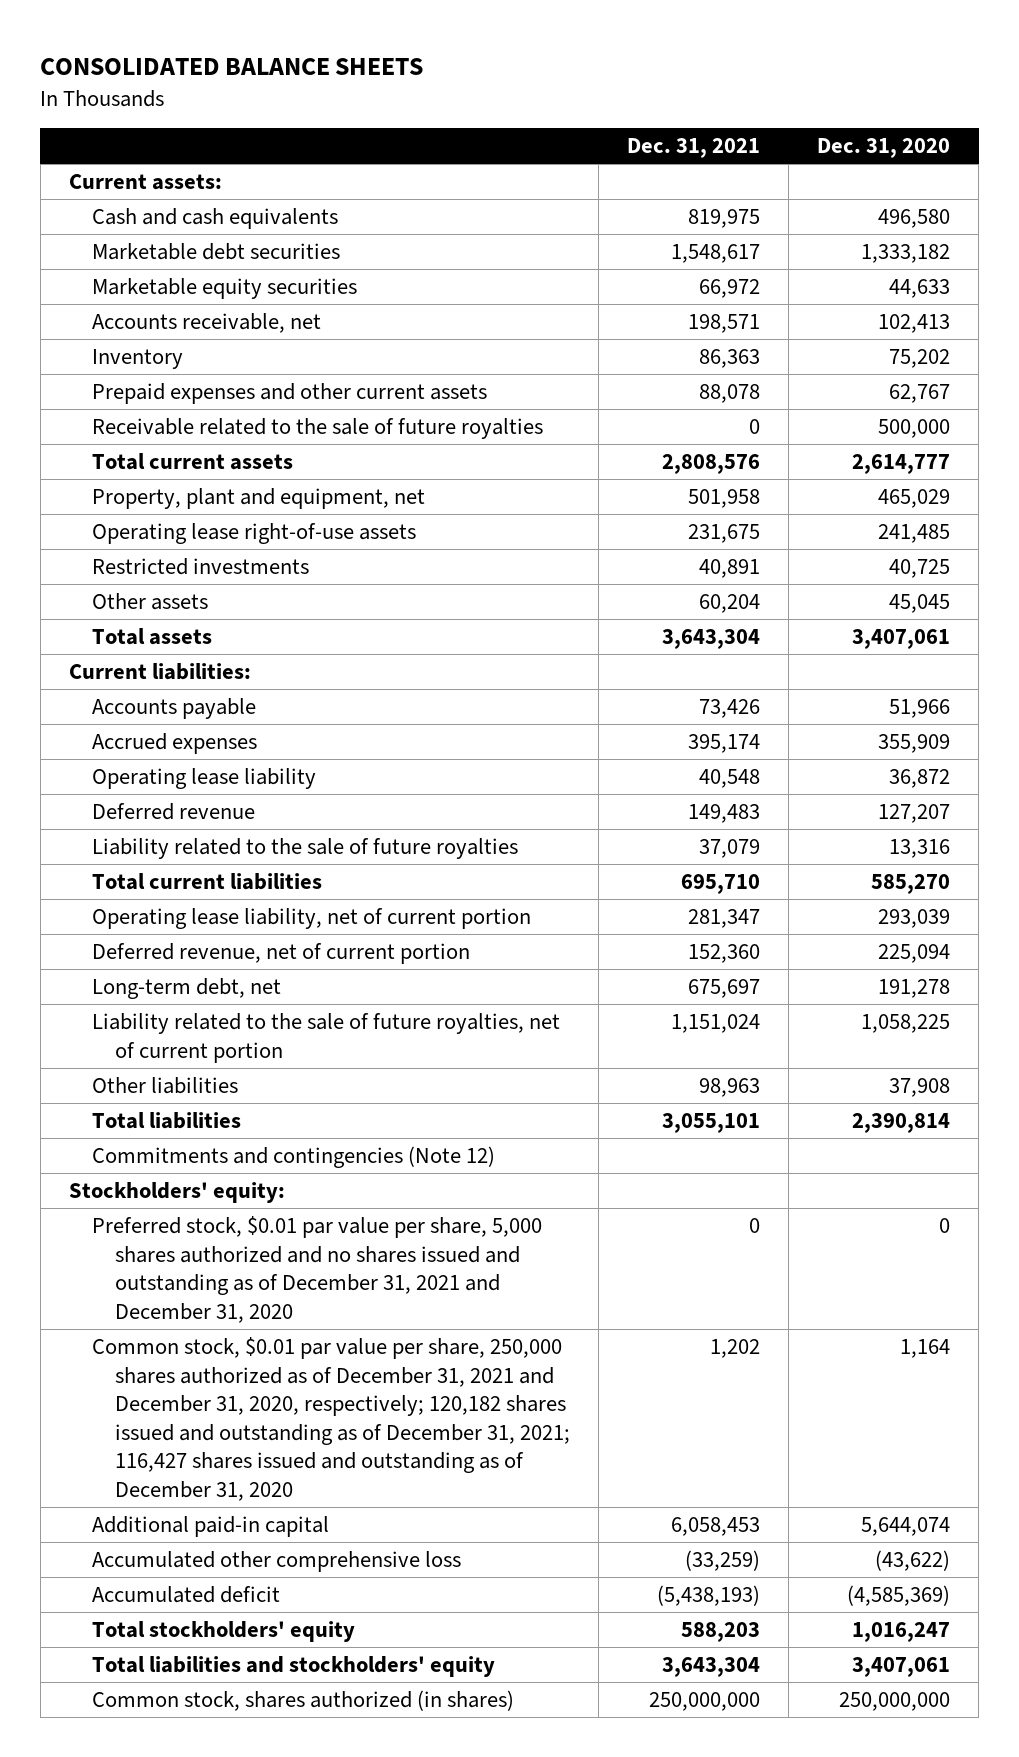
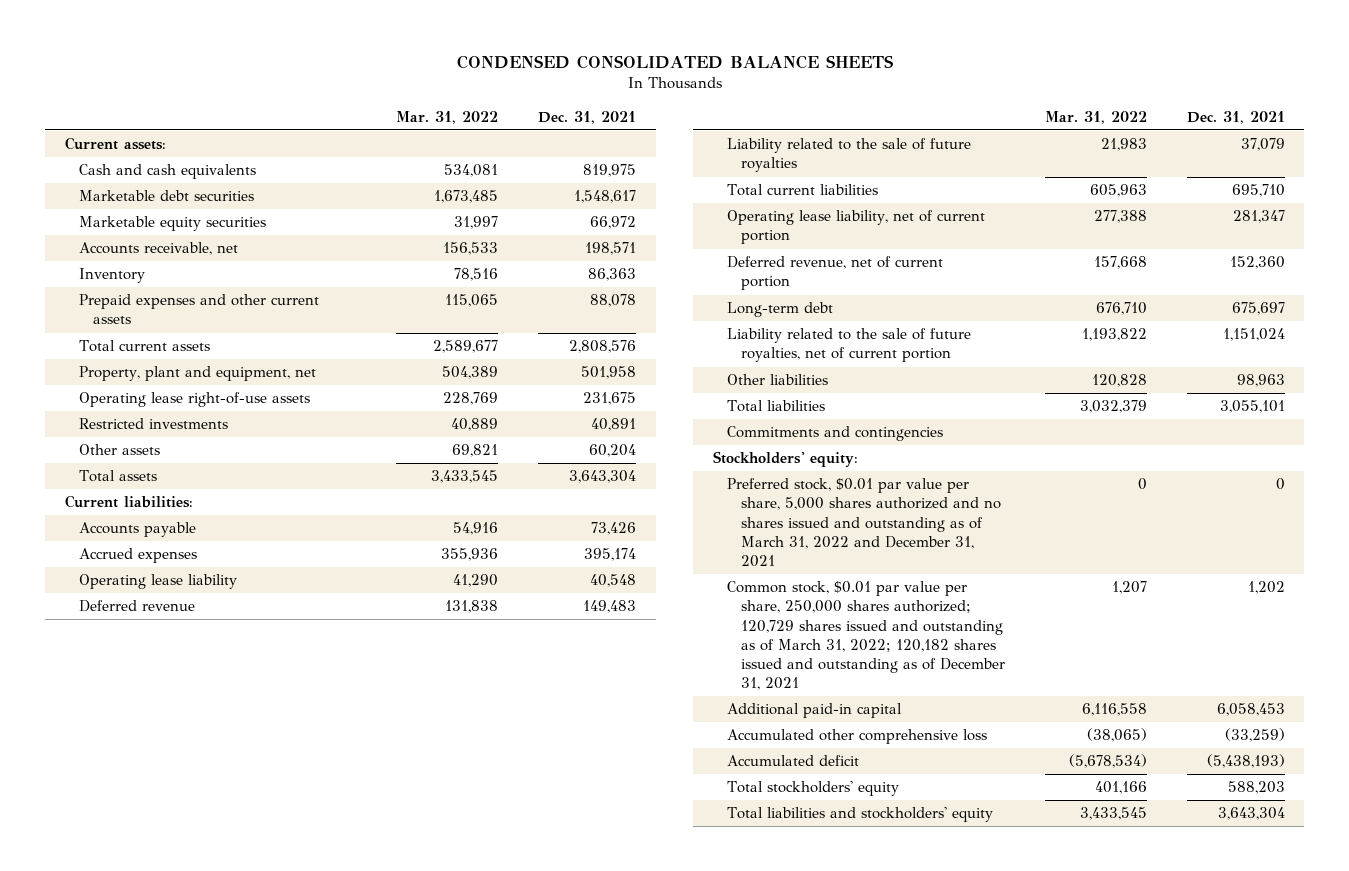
[40,58,424,76] CONSOLIDATED BALANCE SHEETS -> [456,54,893,69] CONDENSED CONSOLIDATED BALANCE SHEETS
[817,137,951,158] Dec. 31, 2020 -> none
none -> [396,110,499,124] Mar. 31, 2022
[92,417,544,439] Receivable related to the sale of future royalties -> none
[92,977,282,999] Long-term debt, net -> [727,302,834,318] Long-term debt
[92,1145,496,1168] Commitments and contingencies (Note 12) -> [727,426,944,442] Commitments and contingencies
[92,1215,543,1323] Preferred stock, $0.01 par value per share, 5,000 shares authorized and no shares issued and outstanding as of December 31, 2021 and December 31, 2020 -> [727,478,1002,567] Preferred stock, $0.01 par value per share, 5,000 shares authorized and no shares issued and outstanding as of March 31, 2022 and December 31, 2021
[92,1336,571,1502] Common stock, $0.01 par value per share, 250,000 shares authorized as of December 31, 2021 and December 31, 2020, respectively; 120,182 shares issued and outstanding as of December 31, 2021; 116,427 shares issued and outstanding as of December 31, 2020 -> [727,581,1006,690] Common stock, $0.01 par value per share, 250,000 shares authorized; 120,729 shares issued and outstanding as of March 31, 2022; 120,182 shares issued and outstanding as of December 31, 2021
[92,1689,515,1711] Common stock, shares authorized (in shares) -> none

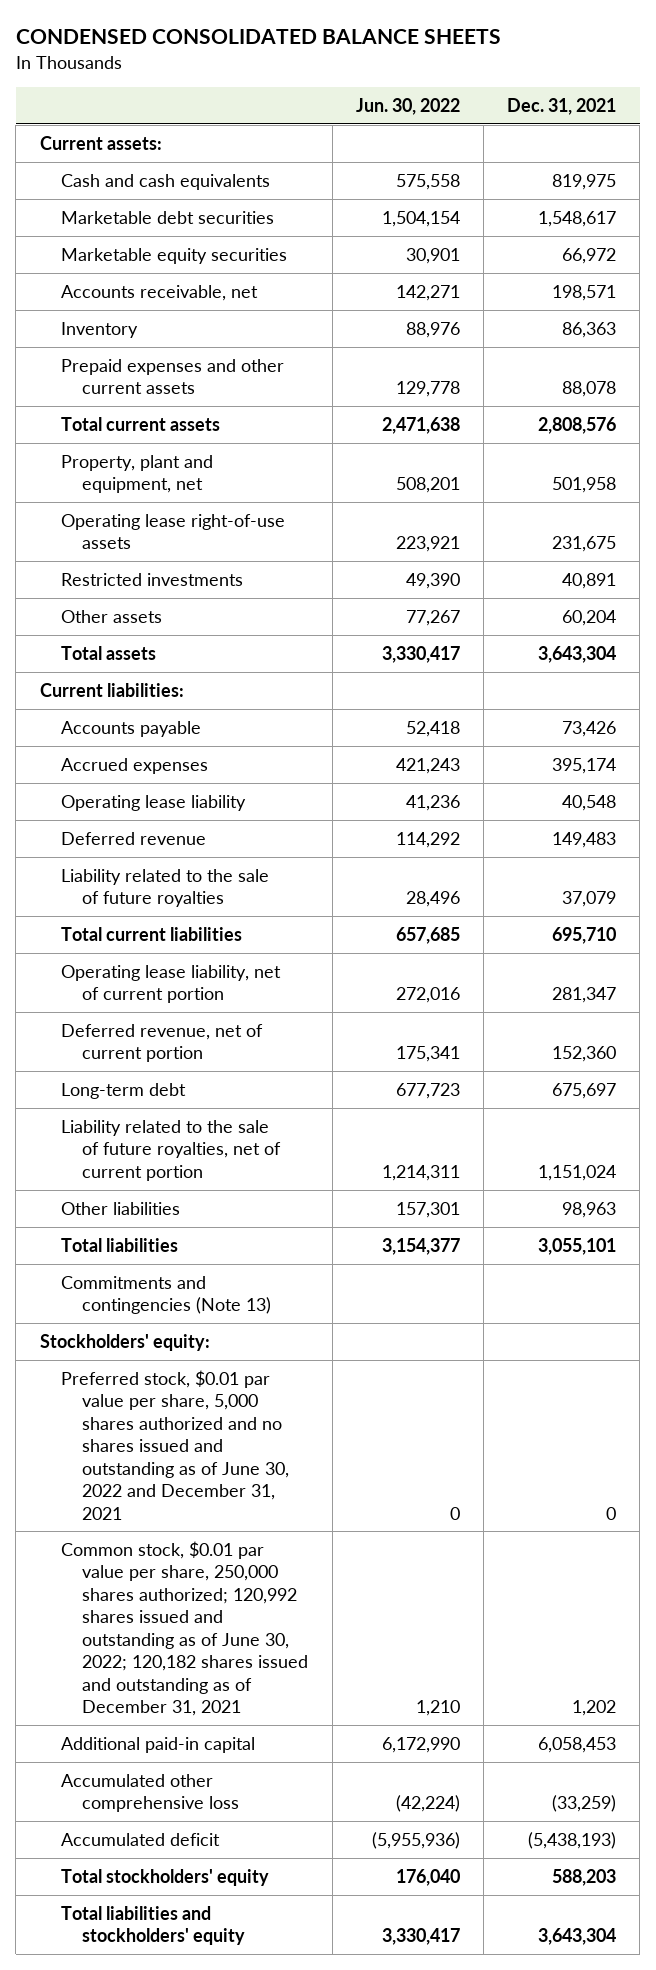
[396,110,499,124] Mar. 31, 2022 -> none
none -> [355,97,460,115] Jun. 30, 2022
[727,426,944,442] Commitments and contingencies -> [60,1275,272,1315] Commitments and contingencies (Note 13)
[727,478,1002,567] Preferred stock, $0.01 par value per share, 5,000 shares authorized and no shares issued and outstanding as of March 31, 2022 and December 31, 2021 -> [60,1369,290,1520] Preferred stock, $0.01 par value per share, 5,000 shares authorized and no shares issued and outstanding as of June 30, 2022 and December 31, 2021
[727,581,1006,690] Common stock, $0.01 par value per share, 250,000 shares authorized; 120,729 shares issued and outstanding as of March 31, 2022; 120,182 shares issued and outstanding as of December 31, 2021 -> [60,1540,309,1716] Common stock, $0.01 par value per share, 250,000 shares authorized; 120,992 shares issued and outstanding as of June 30, 2022; 120,182 shares issued and outstanding as of December 31, 2021

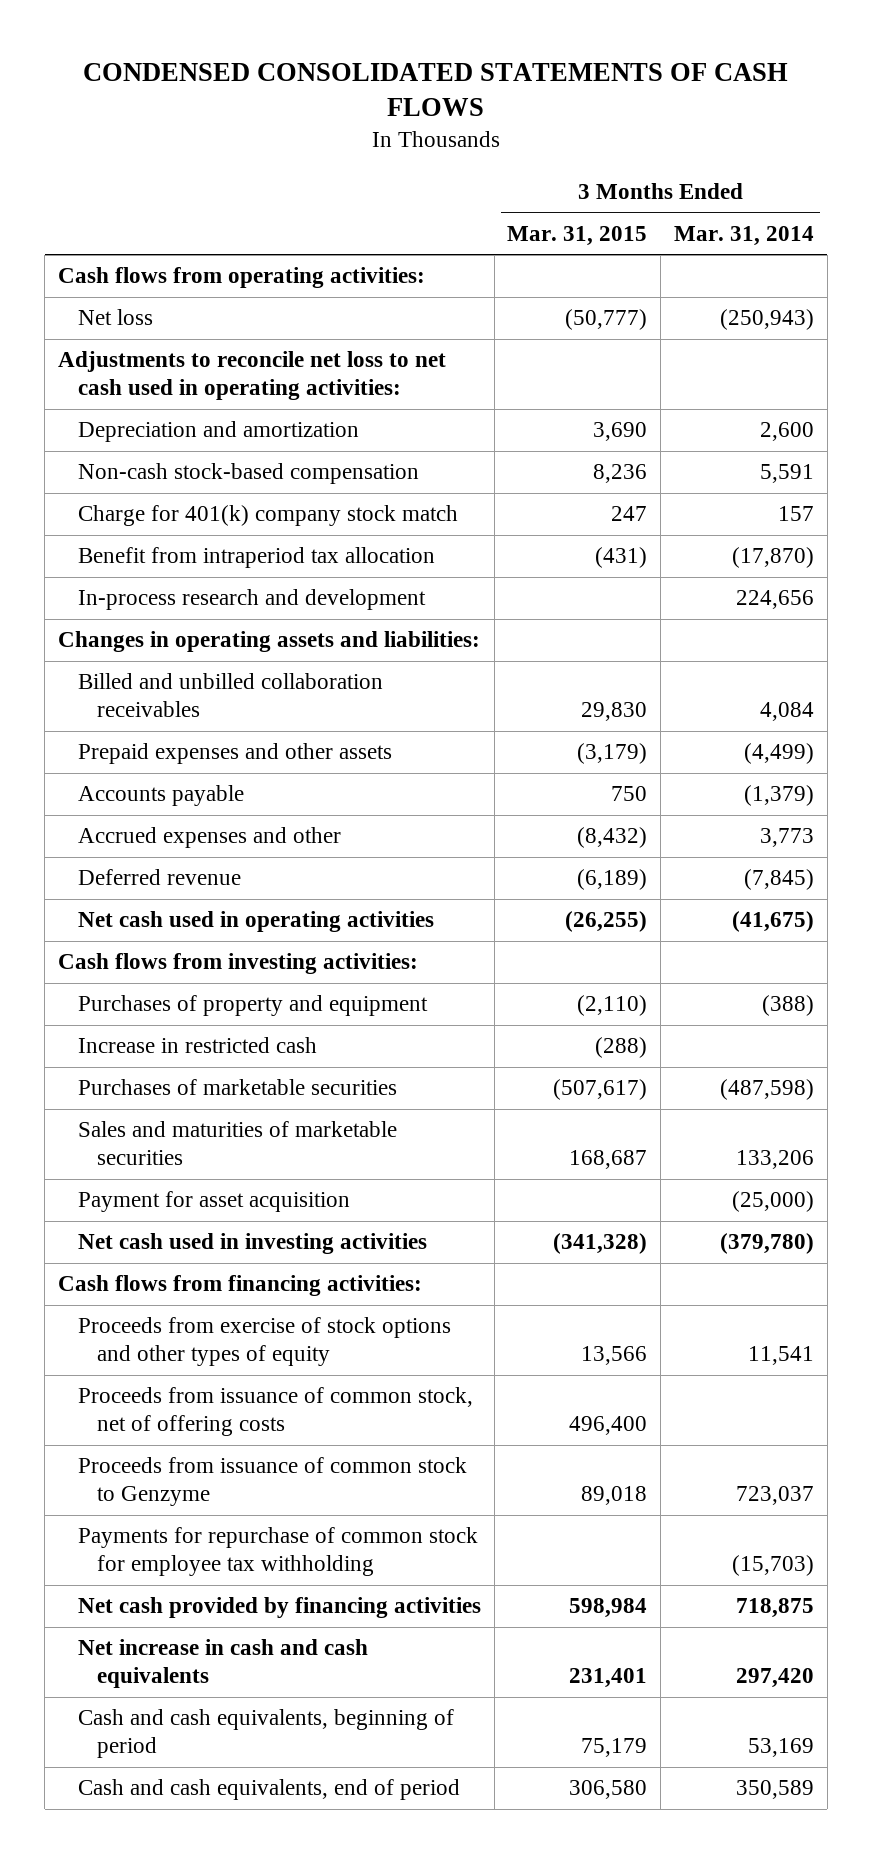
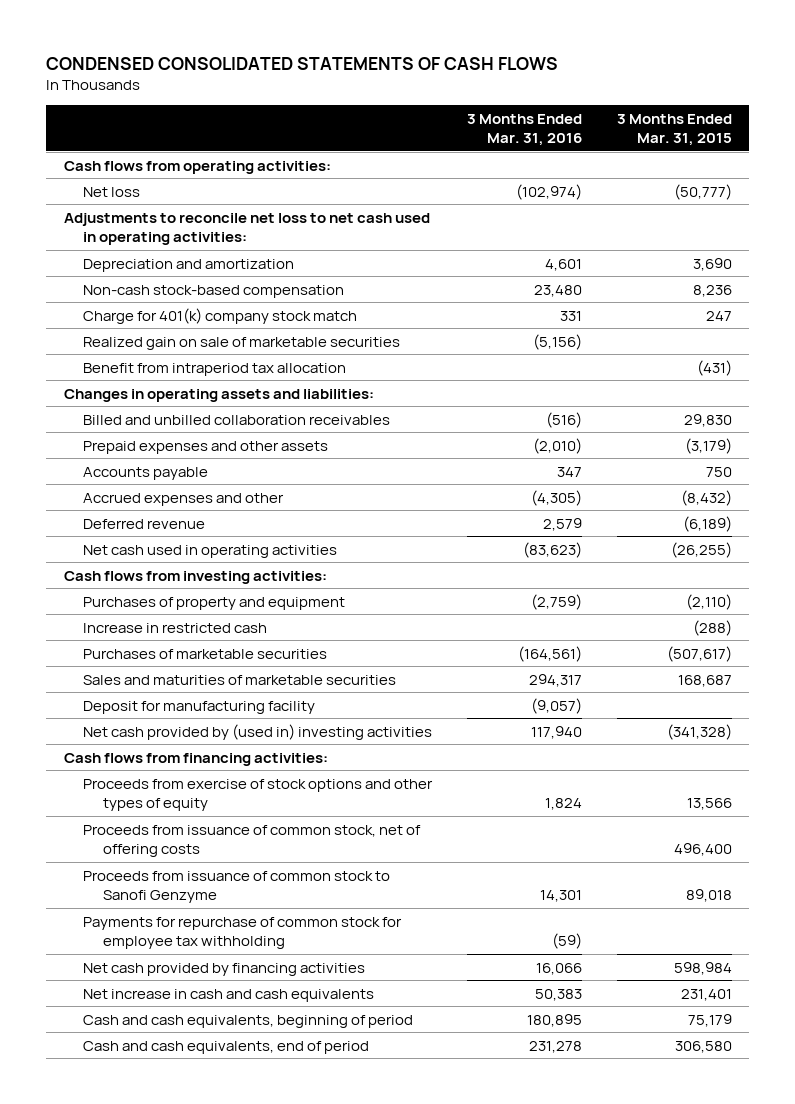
[673,225,814,246] Mar. 31, 2014 -> none
none -> [466,113,582,147] 3 Months Ended Mar. 31, 2016
none -> [83,336,401,350] Realized gain on sale of marketable securities
[77,589,426,611] In-process research and development -> none
[77,1191,350,1213] Payment for asset acquisition -> none
none -> [83,700,316,714] Deposit for manufacturing facility
[77,1233,427,1255] Net cash used in investing activities -> [83,723,433,740] Net cash provided by (used in) investing activities
[77,1457,467,1507] Proceeds from issuance of common stock to Genzyme -> [83,870,391,904] Proceeds from issuance of common stock to Sanofi Genzyme

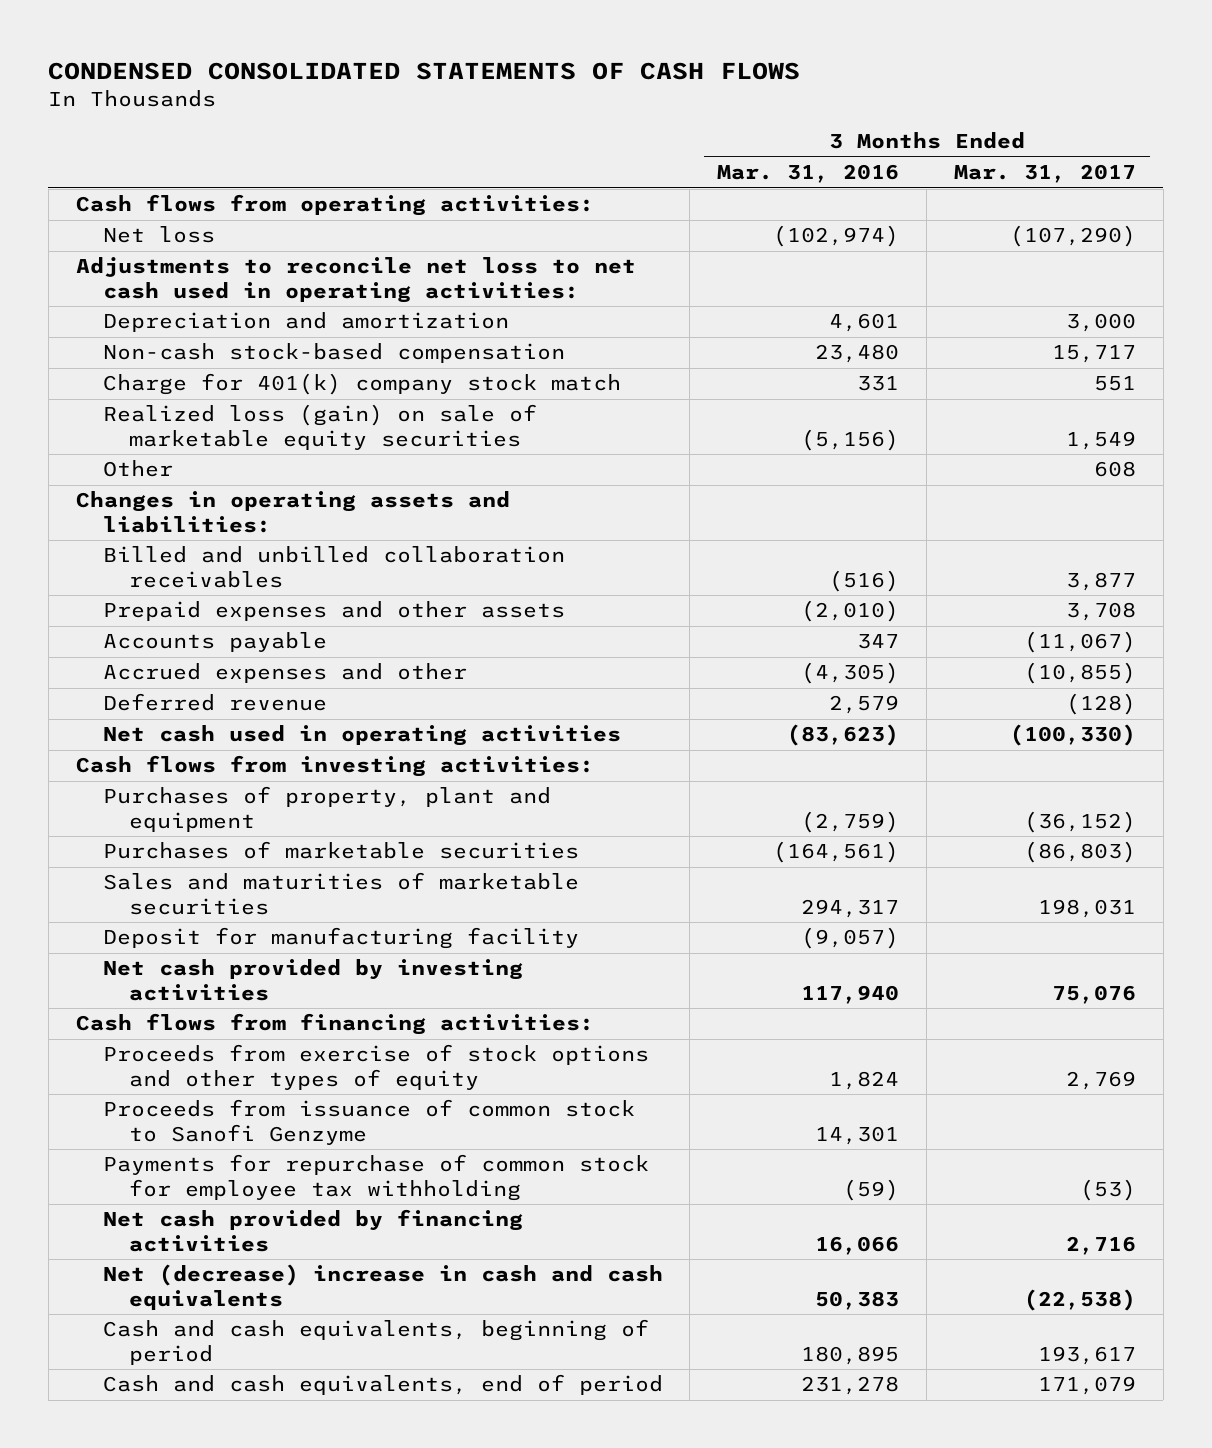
[616,113,732,147] 3 Months Ended Mar. 31, 2015 -> none
none -> [953,164,1136,184] Mar. 31, 2017
[83,362,347,376] Benefit from intraperiod tax allocation -> none
[83,336,401,350] Realized gain on sale of marketable securities -> [102,404,537,450] Realized loss (gain) on sale of marketable equity securities
none -> [102,460,173,478] Other
[83,622,268,633] Increase in restricted cash -> none
[83,596,346,610] Purchases of property and equipment -> [102,786,551,832] Purchases of property, plant and equipment
[83,723,433,740] Net cash provided by (used in) investing activities -> [102,959,523,1001] Net cash provided by investing activities
[83,824,422,858] Proceeds from issuance of common stock, net of offering costs -> none
[83,988,375,1002] Net increase in cash and cash equivalents -> [102,1264,663,1310] Net (decrease) increase in cash and cash equivalents

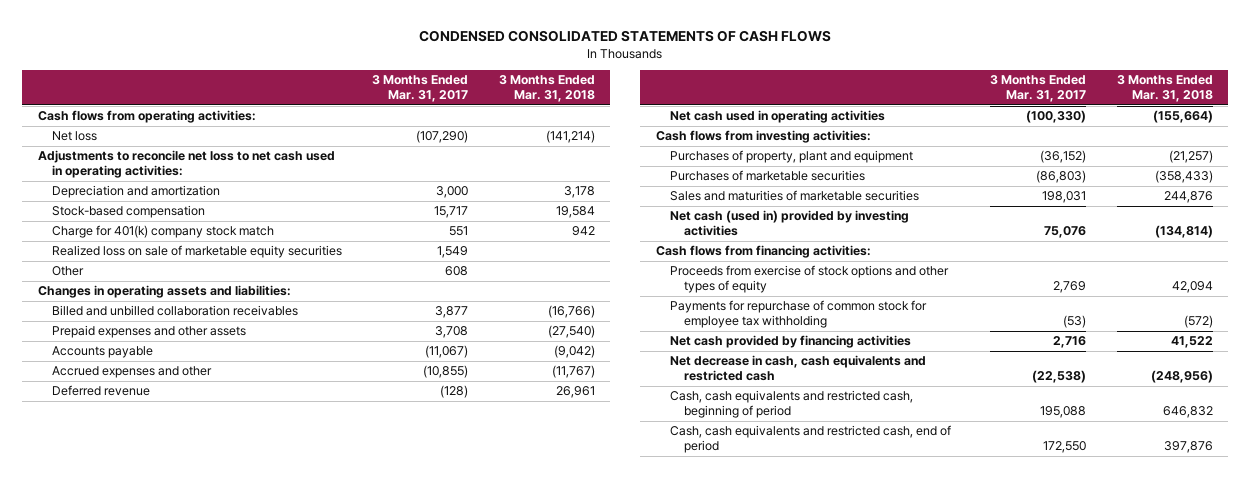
[717,164,900,184] Mar. 31, 2016 -> none
none -> [498,75,595,103] 3 Months Ended Mar. 31, 2018
[102,343,565,364] Non-cash stock-based compensation -> [51,205,205,219] Stock-based compensation
[102,404,537,450] Realized loss (gain) on sale of marketable equity securities -> [51,245,342,259] Realized loss on sale of marketable equity securities
[102,927,579,950] Deposit for manufacturing facility -> none
[102,959,523,1001] Net cash provided by investing activities -> [670,210,910,237] Net cash (used in) provided by investing activities
[102,1099,635,1145] Proceeds from issuance of common stock to Sanofi Genzyme -> none
[102,1264,663,1310] Net (decrease) increase in cash and cash equivalents -> [670,355,927,382] Net decrease in cash, cash equivalents and restricted cash
[102,1319,649,1365] Cash and cash equivalents, beginning of period -> [670,390,914,419] Cash, cash equivalents and restricted cash, beginning of period
[1037,1345,1136,1365] 193,617 -> [1040,406,1087,419] 195,088
[102,1374,663,1396] Cash and cash equivalents, end of period -> [670,425,952,454] Cash, cash equivalents and restricted cash, end of period
[1037,1376,1136,1396] 171,079 -> [1043,441,1087,454] 172,550

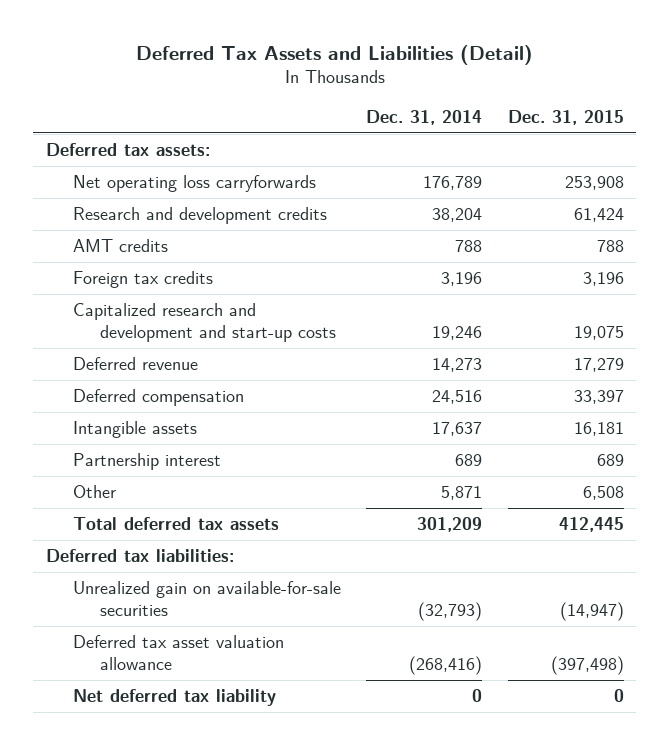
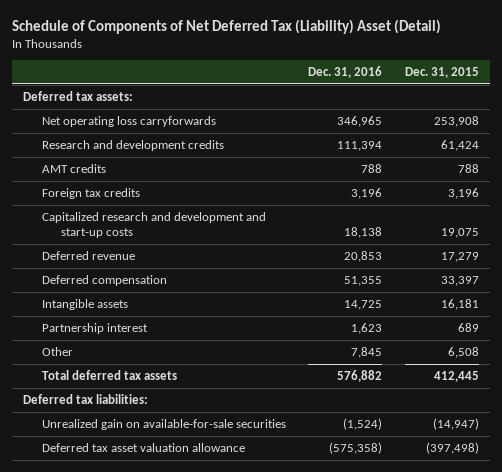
[135,45,533,66] Deferred Tax Assets and Liabilities (Detail) -> [11,18,441,34] Schedule of Components of Net Deferred Tax (Liability) Asset (Detail)
[366,109,483,125] Dec. 31, 2014 -> none
none -> [308,65,383,78] Dec. 31, 2016
[72,688,276,706] Net deferred tax liability -> none

